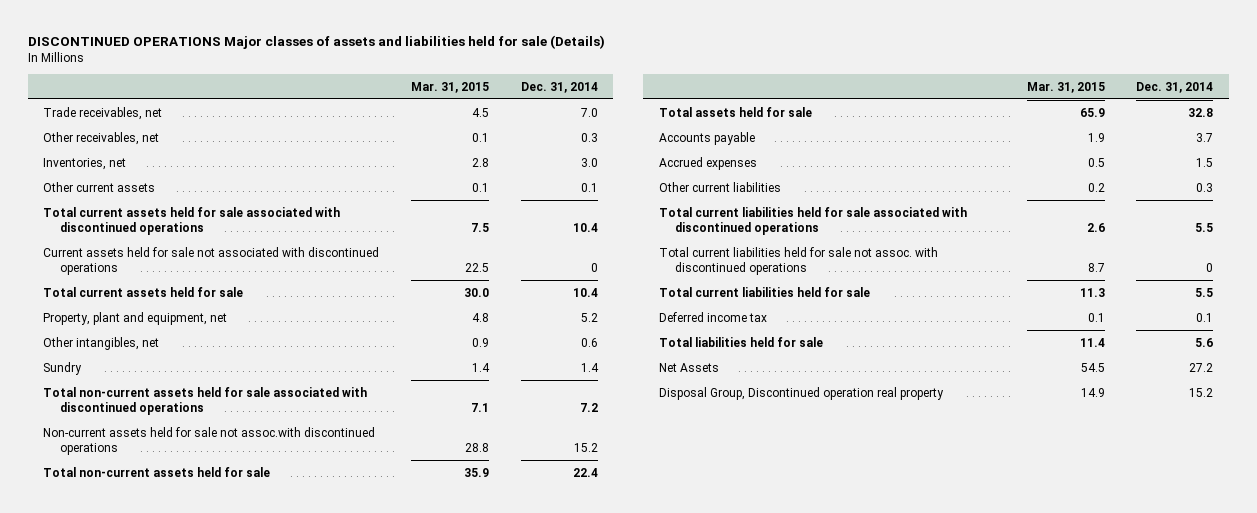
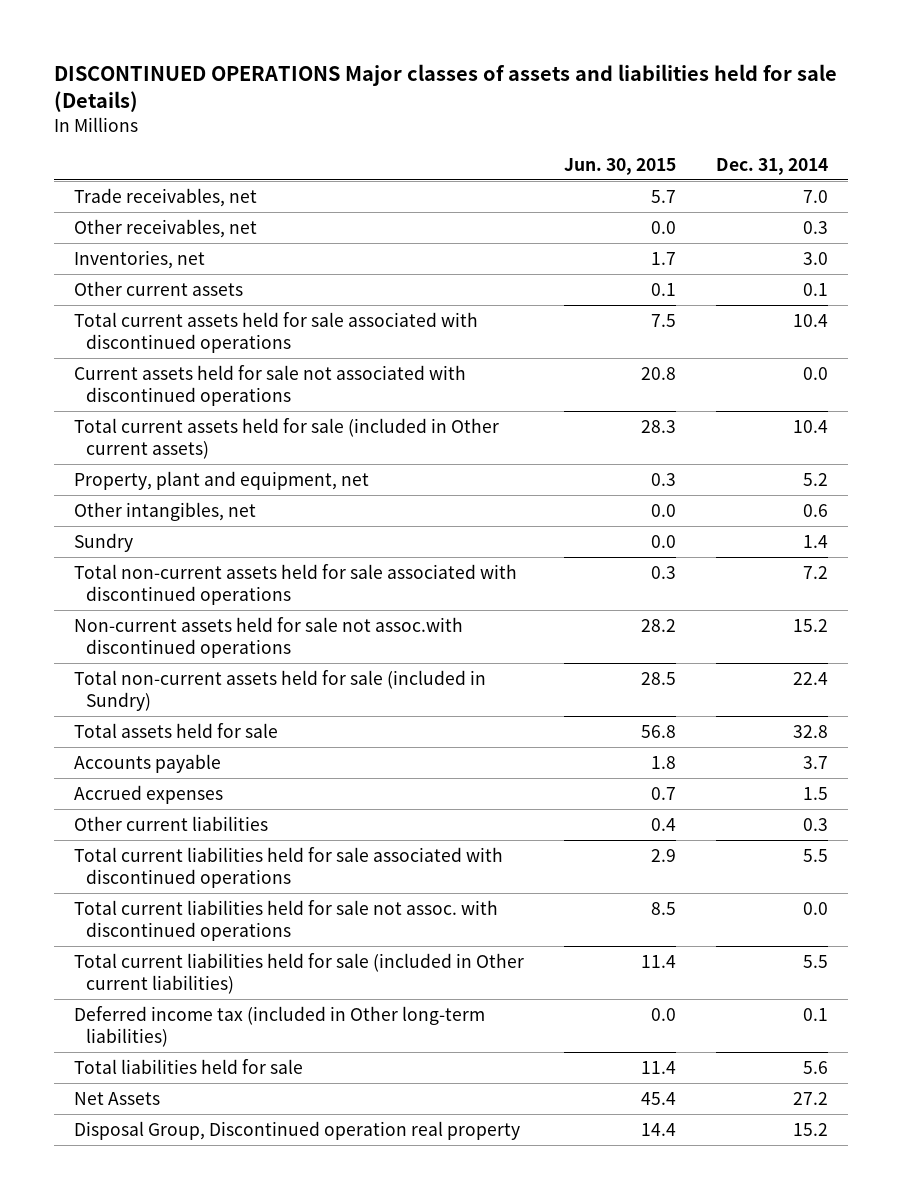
[411,81,490,93] Mar. 31, 2015 -> none
none -> [563,157,676,175] Jun. 30, 2015
[590,262,598,272] 0 -> [802,366,828,380] 0.0
[43,286,244,297] Total current assets held for sale -> [73,417,499,459] Total current assets held for sale (included in Other current assets)
[43,466,271,477] Total non-current assets held for sale -> [73,669,486,711] Total non-current assets held for sale (included in Sundry)
[1206,262,1214,272] 0 -> [802,901,828,915] 0.0
[658,286,870,297] Total current liabilities held for sale -> [73,952,524,994] Total current liabilities held for sale (included in Other current liabilities)
[658,311,767,322] Deferred income tax -> [73,1005,485,1047] Deferred income tax (included in Other long-term liabilities)

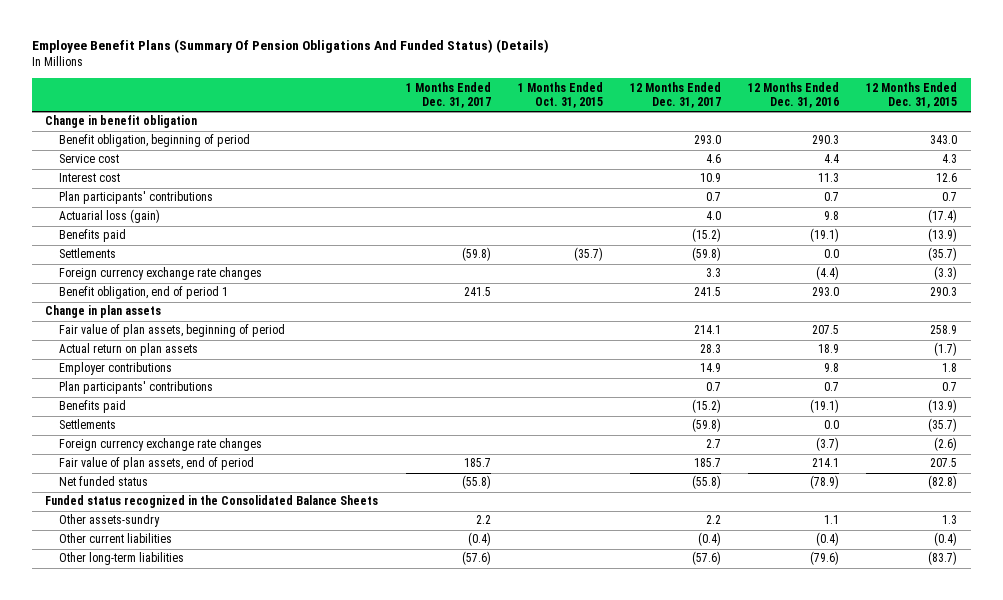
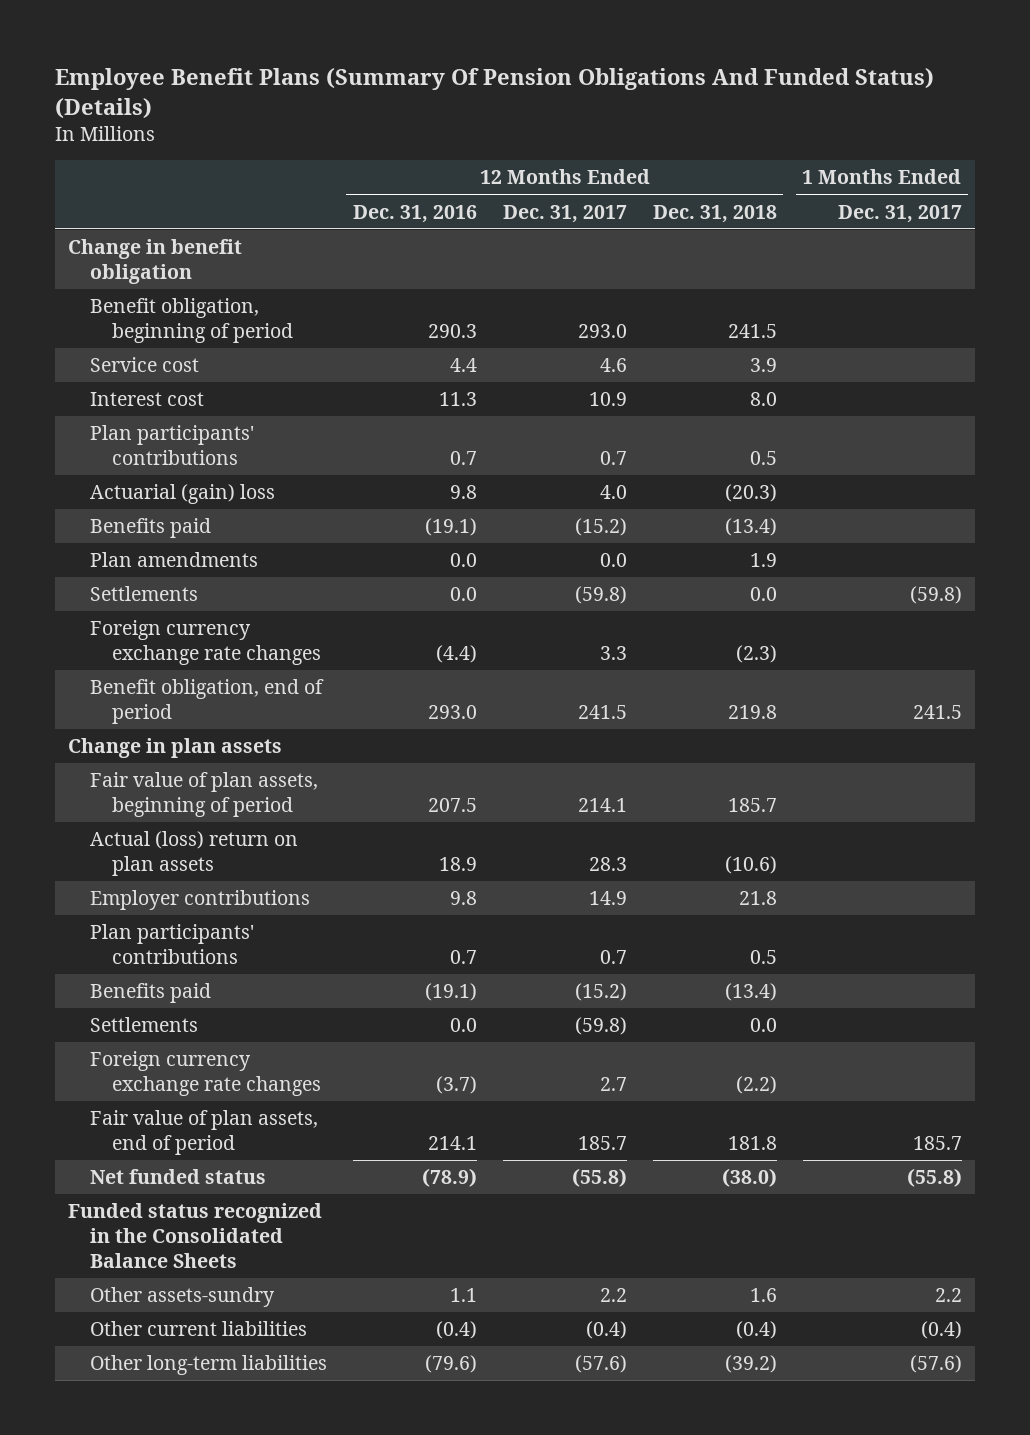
[517,81,603,109] 1 Months Ended Oct. 31, 2015 -> none
[866,81,958,109] 12 Months Ended Dec. 31, 2015 -> none
none -> [652,204,777,223] Dec. 31, 2018
[59,209,161,224] Actuarial loss (gain) -> [89,484,275,505] Actuarial (gain) loss
none -> [89,552,258,568] Plan amendments
[59,286,229,300] Benefit obligation, end of period 1 -> [89,679,324,724] Benefit obligation, end of period
[59,343,199,357] Actual return on plan assets -> [89,831,298,876] Actual (loss) return on plan assets

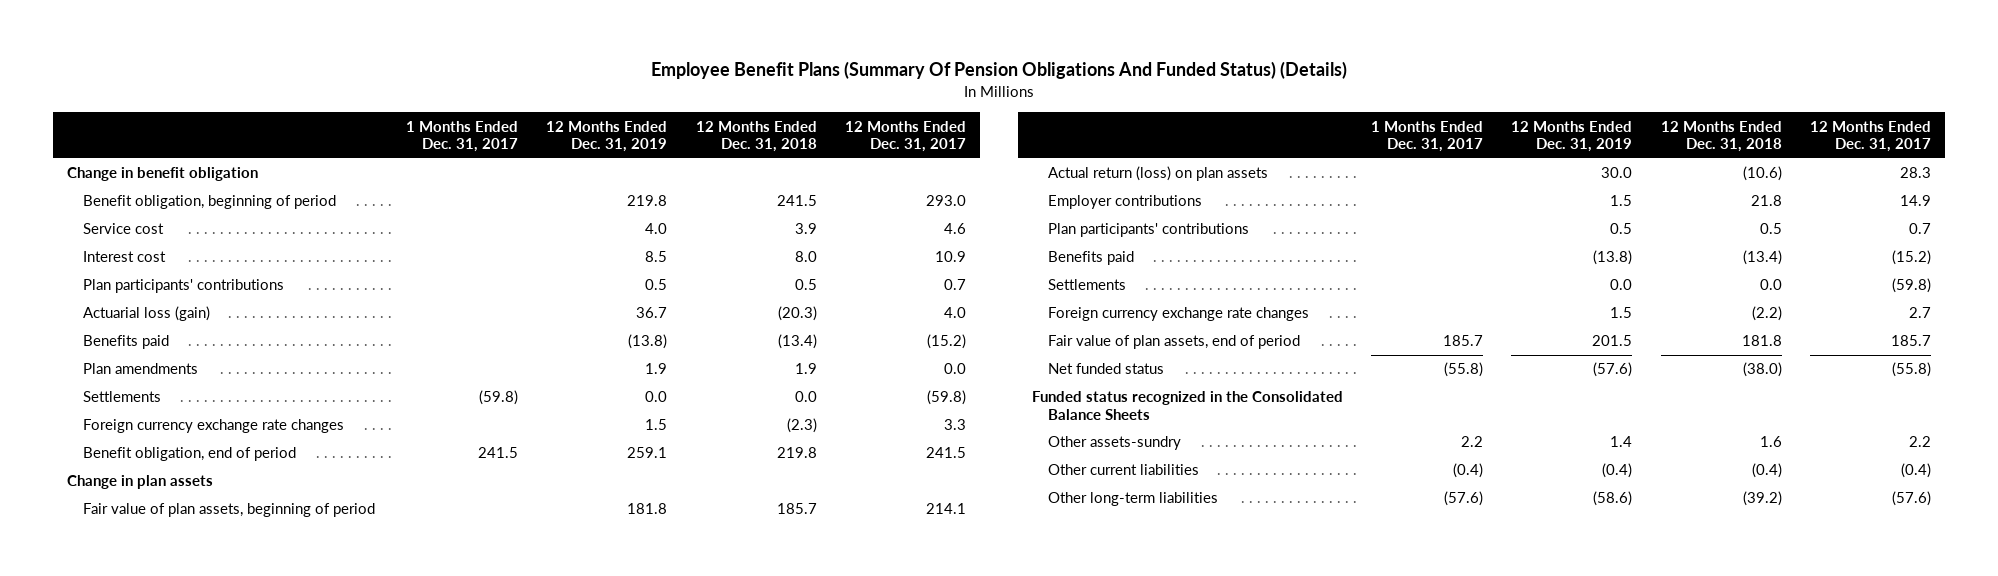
[352,204,477,223] Dec. 31, 2016 -> none
none -> [546,120,668,153] 12 Months Ended Dec. 31, 2019
[89,484,275,505] Actuarial (gain) loss -> [82,306,210,322] Actuarial loss (gain)
[89,831,298,876] Actual (loss) return on plan assets -> [1047,166,1268,182] Actual return (loss) on plan assets

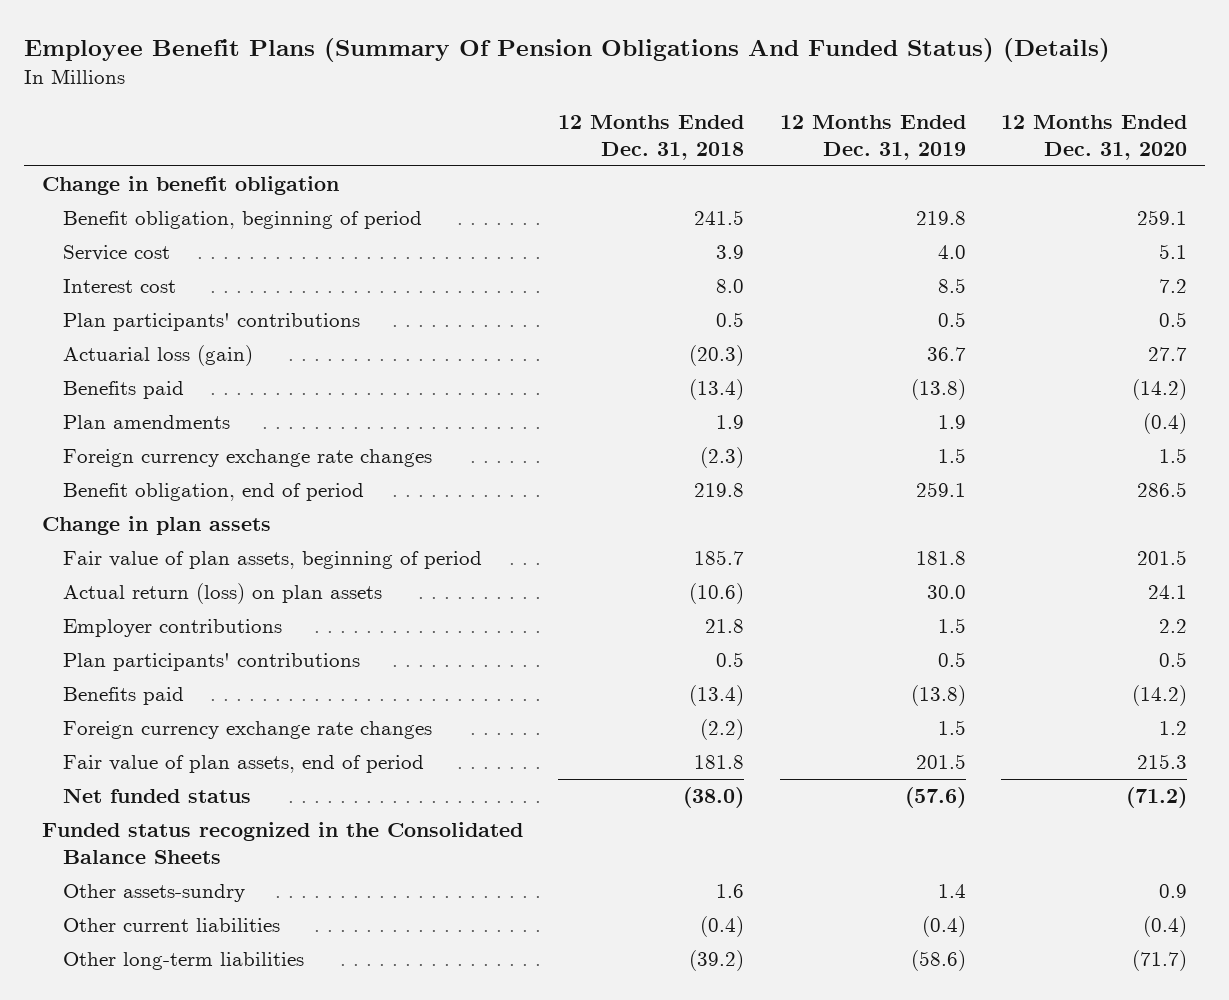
[406,120,519,153] 1 Months Ended Dec. 31, 2017 -> none
[844,120,966,153] 12 Months Ended Dec. 31, 2017 -> none
none -> [1001,115,1188,160] 12 Months Ended Dec. 31, 2020
[82,391,161,403] Settlements -> none
[1047,279,1126,291] Settlements -> none

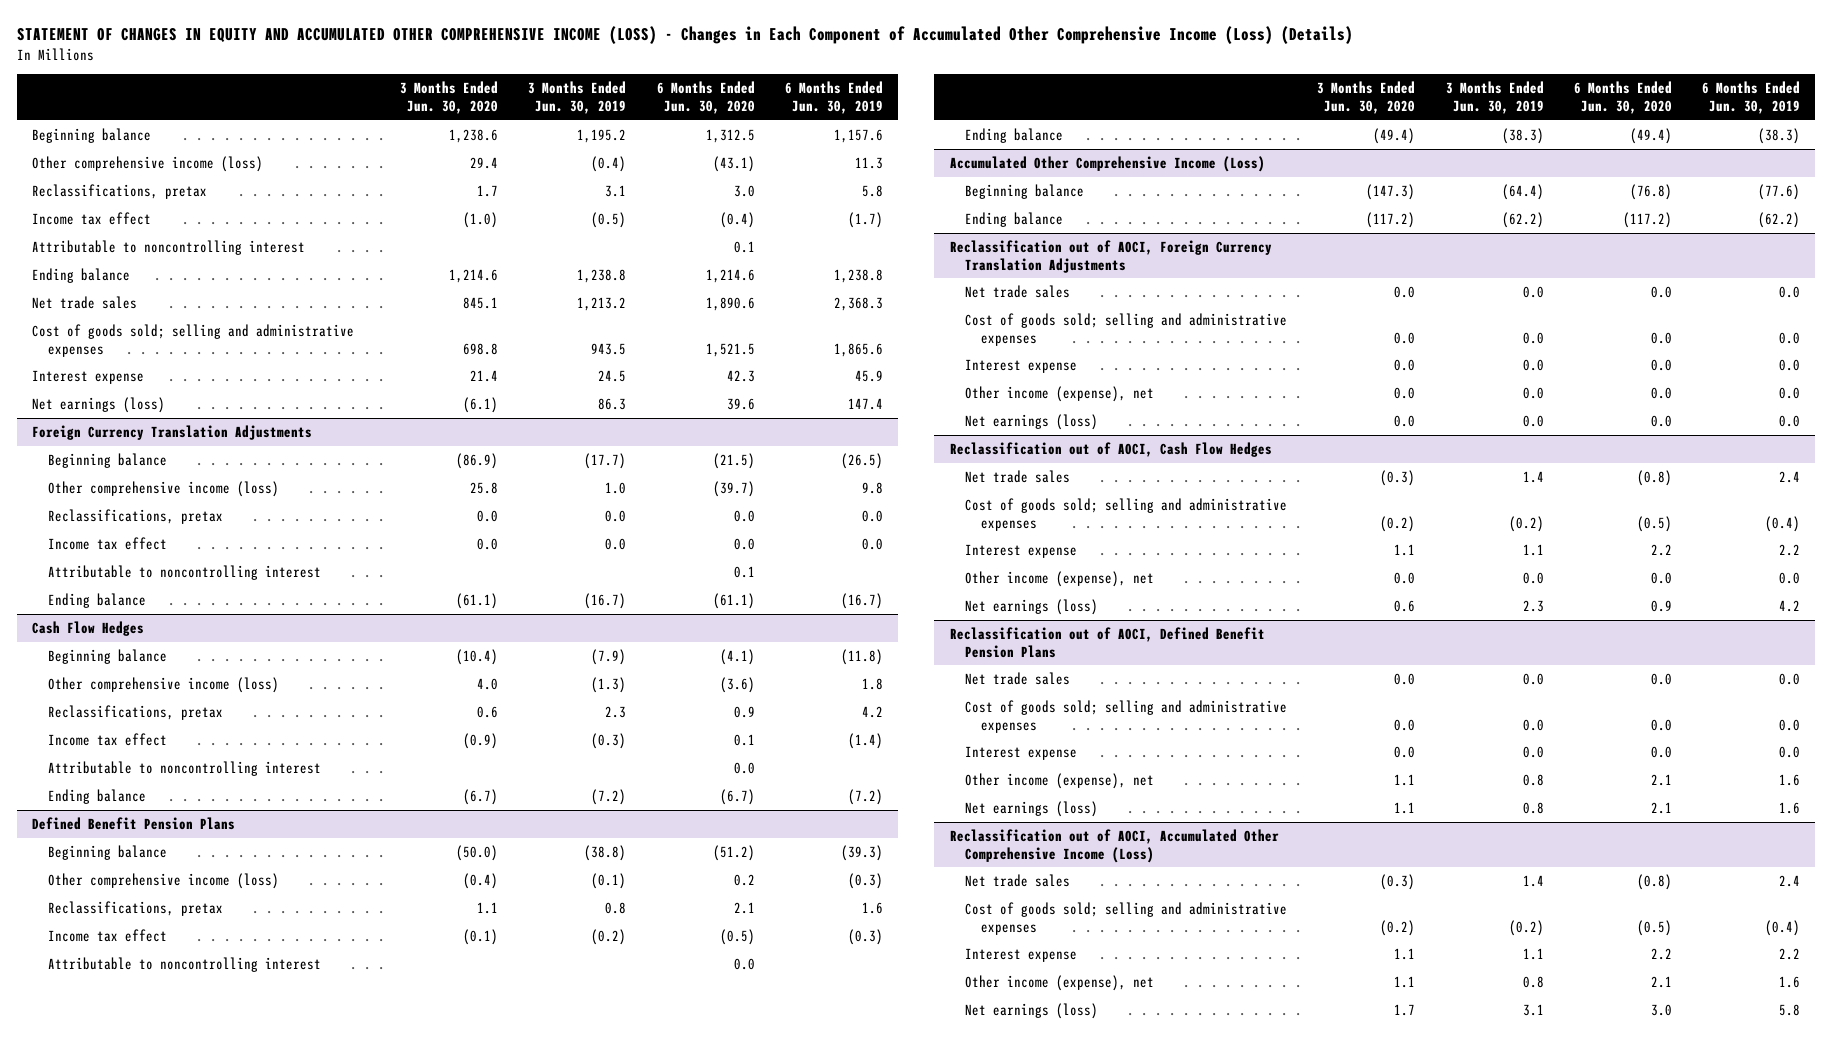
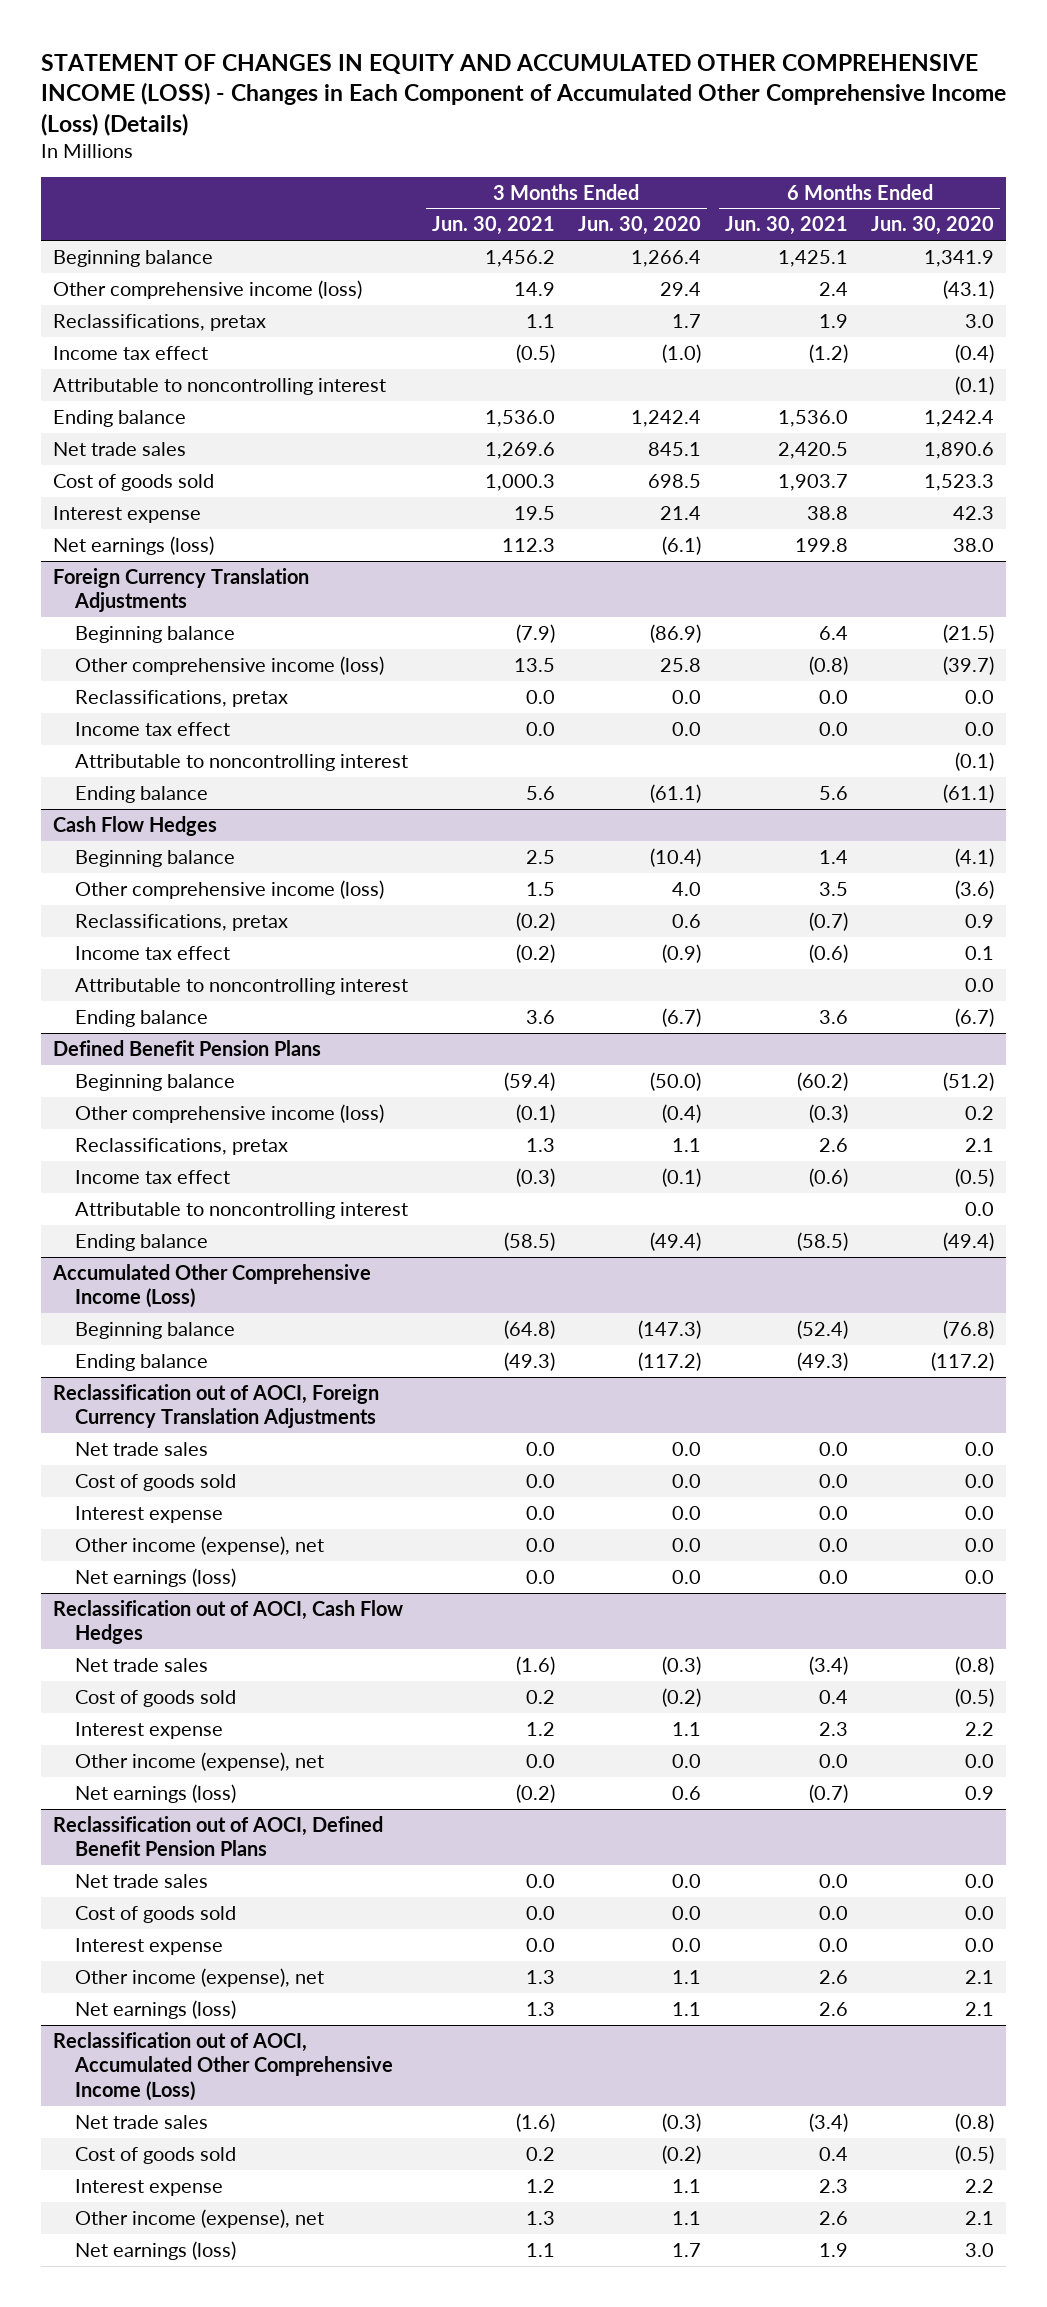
[528,81,627,114] 3 Months Ended Jun. 30, 2019 -> none
[784,81,883,114] 6 Months Ended Jun. 30, 2019 -> none
none -> [431,216,555,236] Jun. 30, 2021
none -> [724,216,848,236] Jun. 30, 2021
[449,128,499,143] 1,238.6 -> [631,249,702,267] 1,266.4
[705,128,755,143] 1,312.5 -> [924,249,995,267] 1,341.9
[733,240,755,253] 0.1 -> [955,375,995,395] (0.1)
[449,268,499,283] 1,214.6 -> [631,409,702,427] 1,242.4
[705,268,755,283] 1,214.6 -> [924,409,995,427] 1,242.4
[32,323,355,357] Cost of goods sold; selling and administrative expenses -> [52,473,214,491] Cost of goods sold
[463,342,499,355] 698.8 -> [648,473,702,488] 698.5
[705,342,755,357] 1,521.5 -> [924,473,995,491] 1,523.3
[726,397,755,410] 39.6 -> [953,537,995,552] 38.0
[733,565,755,578] 0.1 -> [955,751,995,771] (0.1)
[965,312,1288,346] Cost of goods sold; selling and administrative expenses -> [75,1473,237,1491] Cost of goods sold
[965,497,1288,531] Cost of goods sold; selling and administrative expenses -> [75,1689,237,1707] Cost of goods sold
[965,699,1288,733] Cost of goods sold; selling and administrative expenses -> [75,1905,237,1923] Cost of goods sold
[965,901,1288,935] Cost of goods sold; selling and administrative expenses -> [75,2146,237,2164] Cost of goods sold

